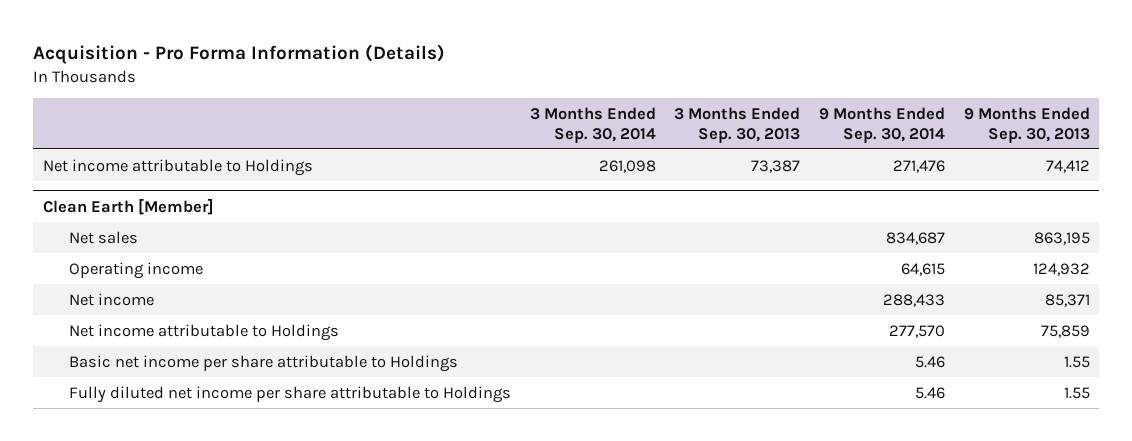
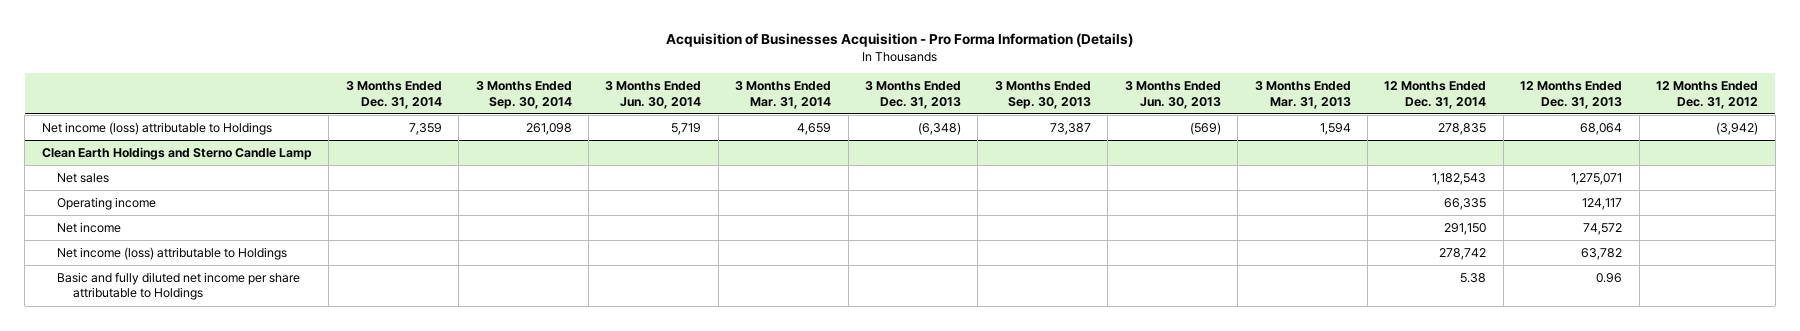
[33,44,446,65] Acquisition - Pro Forma Information (Details) -> [665,33,1133,48] Acquisition of Businesses Acquisition - Pro Forma Information (Details)
[819,106,946,143] 9 Months Ended Sep. 30, 2014 -> none
[963,106,1090,143] 9 Months Ended Sep. 30, 2013 -> none
none -> [345,81,442,109] 3 Months Ended Dec. 31, 2014
none -> [605,81,702,109] 3 Months Ended Jun. 30, 2014
none -> [735,81,832,109] 3 Months Ended Mar. 31, 2014
none -> [865,81,962,109] 3 Months Ended Dec. 31, 2013
none -> [1124,81,1221,109] 3 Months Ended Jun. 30, 2013
none -> [1254,81,1351,109] 3 Months Ended Mar. 31, 2013
none -> [1384,81,1487,109] 12 Months Ended Dec. 31, 2014
none -> [1520,81,1623,109] 12 Months Ended Dec. 31, 2013
none -> [1656,81,1759,109] 12 Months Ended Dec. 31, 2012
[42,158,313,176] Net income attributable to Holdings -> [41,121,272,135] Net income (loss) attributable to Holdings
[42,197,214,215] Clean Earth [Member] -> [41,146,312,160] Clean Earth Holdings and Sterno Candle Lamp
[69,385,512,403] Fully diluted net income per share attributable to Holdings -> none
[69,323,340,341] Net income attributable to Holdings -> [57,246,288,260] Net income (loss) attributable to Holdings
[69,354,459,372] Basic net income per share attributable to Holdings -> [57,271,301,301] Basic and fully diluted net income per share attributable to Holdings

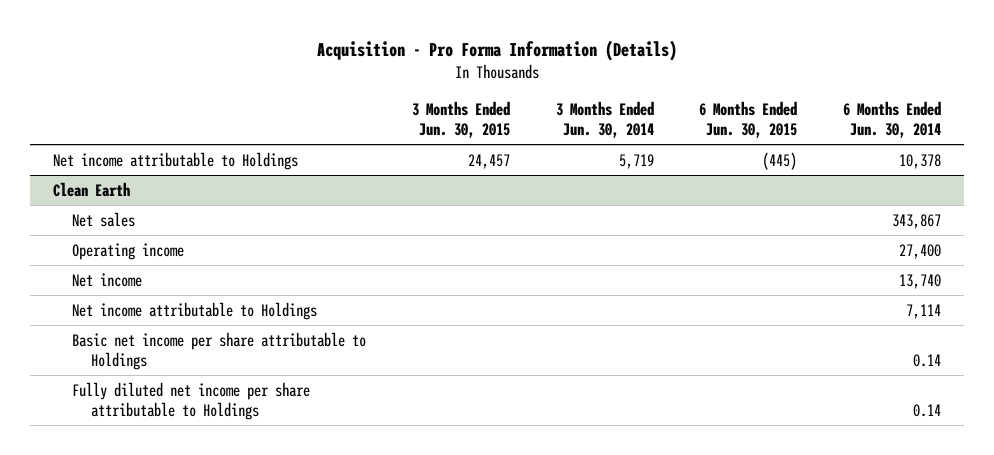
[665,33,1133,48] Acquisition of Businesses Acquisition - Pro Forma Information (Details) -> [317,39,678,61] Acquisition - Pro Forma Information (Details)
[345,81,442,109] 3 Months Ended Dec. 31, 2014 -> none
[475,81,572,109] 3 Months Ended Sep. 30, 2014 -> none
[735,81,832,109] 3 Months Ended Mar. 31, 2014 -> none
[865,81,962,109] 3 Months Ended Dec. 31, 2013 -> none
[994,81,1091,109] 3 Months Ended Sep. 30, 2013 -> none
[1124,81,1221,109] 3 Months Ended Jun. 30, 2013 -> none
[1254,81,1351,109] 3 Months Ended Mar. 31, 2013 -> none
[1384,81,1487,109] 12 Months Ended Dec. 31, 2014 -> none
[1520,81,1623,109] 12 Months Ended Dec. 31, 2013 -> none
[1656,81,1759,109] 12 Months Ended Dec. 31, 2012 -> none
none -> [411,100,510,138] 3 Months Ended Jun. 30, 2015
none -> [699,100,798,138] 6 Months Ended Jun. 30, 2015
none -> [842,100,941,138] 6 Months Ended Jun. 30, 2014
[41,146,312,160] Clean Earth Holdings and Sterno Candle Lamp -> none
[57,172,110,183] Net sales -> none
[57,196,157,210] Operating income -> none
[57,221,122,233] Net income -> none
[57,246,288,260] Net income (loss) attributable to Holdings -> none
[57,271,301,301] Basic and fully diluted net income per share attributable to Holdings -> none
[41,121,272,135] Net income (loss) attributable to Holdings -> [53,151,299,170] Net income attributable to Holdings
none -> [53,181,131,197] Clean Earth
none -> [72,211,136,227] Net sales
none -> [72,242,185,260] Operating income
none -> [72,272,143,287] Net income
none -> [72,301,318,320] Net income attributable to Holdings
none -> [72,331,367,371] Basic net income per share attributable to Holdings
none -> [72,381,311,421] Fully diluted net income per share attributable to Holdings

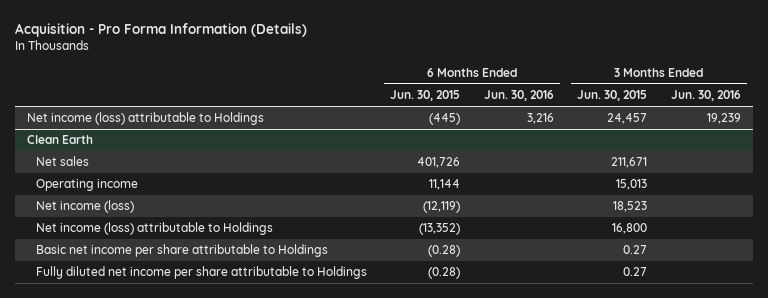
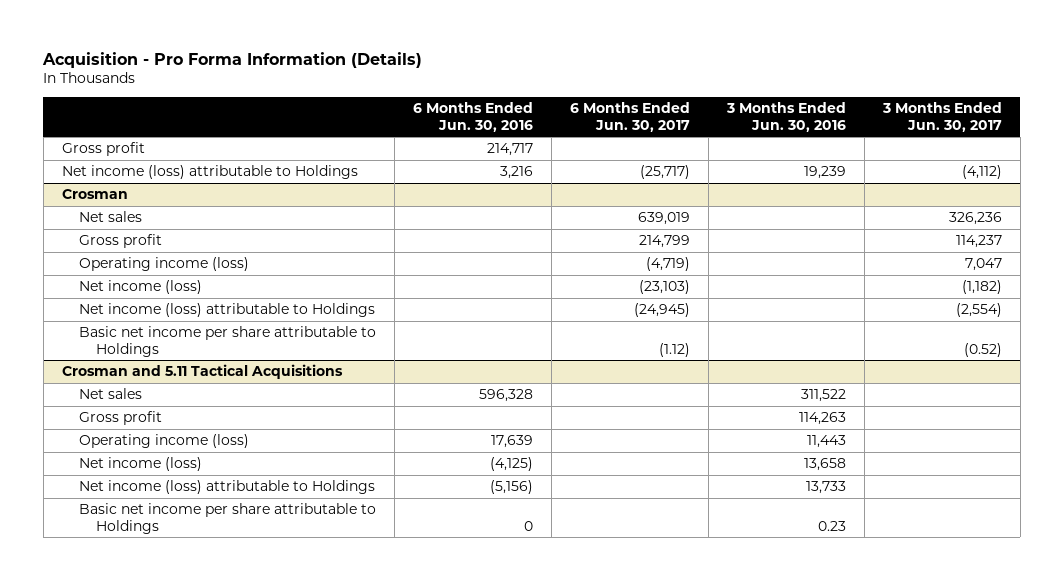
[390,90,461,102] Jun. 30, 2015 -> none
[577,90,648,102] Jun. 30, 2015 -> none
none -> [569,102,690,132] 6 Months Ended Jun. 30, 2017
none -> [881,102,1002,132] 3 Months Ended Jun. 30, 2017
none -> [61,142,145,157] Gross profit
[27,135,94,145] Clean Earth -> none
[35,156,89,167] Net sales -> none
[35,179,138,192] Operating income -> none
[35,200,134,214] Net income (loss) -> none
[35,222,273,236] Net income (loss) attributable to Holdings -> none
[35,244,328,258] Basic net income per share attributable to Holdings -> none
[35,266,367,280] Fully diluted net income per share attributable to Holdings -> none
none -> [61,189,128,200] Crosman
none -> [78,211,142,223] Net sales
none -> [78,234,162,249] Gross profit
none -> [78,257,249,272] Operating income (loss)
none -> [78,280,202,295] Net income (loss)
none -> [78,303,375,318] Net income (loss) attributable to Holdings
none -> [78,326,376,357] Basic net income per share attributable to Holdings
none -> [61,364,343,380] Crosman and 5.11 Tactical Acquisitions
none -> [78,388,142,400] Net sales
none -> [78,411,162,426] Gross profit
none -> [78,434,249,449] Operating income (loss)
none -> [78,457,202,472] Net income (loss)
none -> [78,480,375,495] Net income (loss) attributable to Holdings
none -> [78,503,376,534] Basic net income per share attributable to Holdings

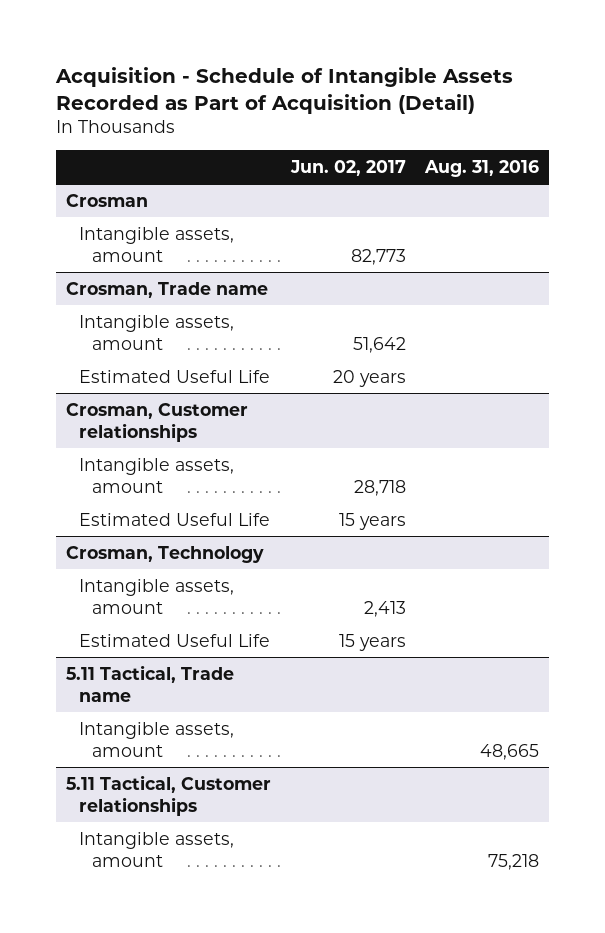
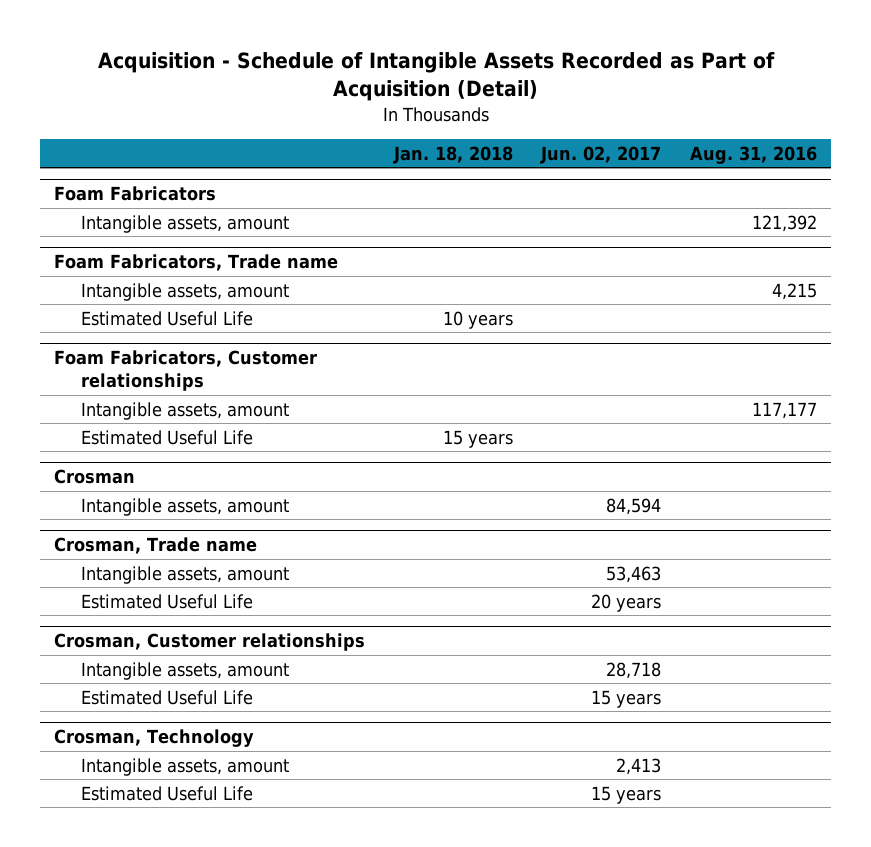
none -> [392,145,513,164] Jan. 18, 2018
none -> [54,186,217,202] Foam Fabricators
none -> [80,214,289,233] Intangible assets, amount
none -> [54,254,339,272] Foam Fabricators, Trade name
none -> [80,282,289,301] Intangible assets, amount
none -> [80,310,253,326] Estimated Useful Life
none -> [54,350,318,392] Foam Fabricators, Customer relationships
none -> [80,401,289,420] Intangible assets, amount
none -> [80,429,253,445] Estimated Useful Life
[350,248,406,265] 82,773 -> [606,497,662,515] 84,594
[352,336,406,353] 51,642 -> [606,565,662,583] 53,463
[65,664,234,702] 5.11 Tactical, Trade name -> none
[79,721,235,757] Intangible assets, amount -> none
[65,774,271,816] 5.11 Tactical, Customer relationships -> none
[79,831,235,867] Intangible assets, amount -> none

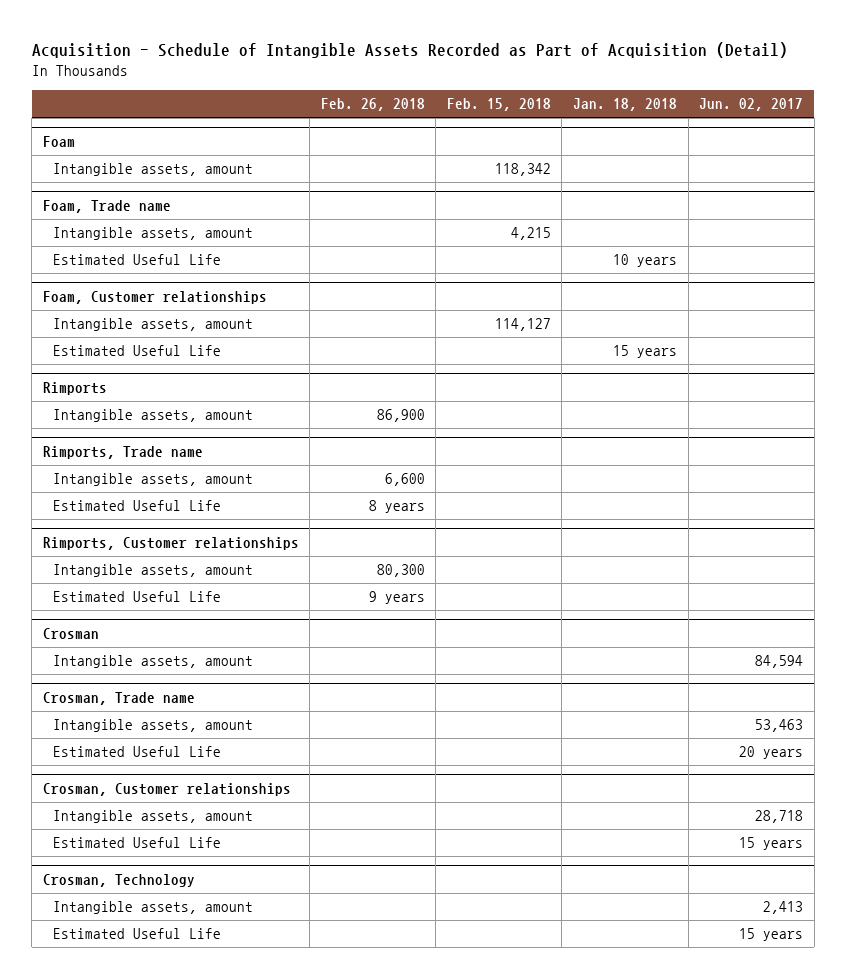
[689,145,817,164] Aug. 31, 2016 -> none
none -> [320,98,425,112] Feb. 26, 2018
none -> [446,98,551,112] Feb. 15, 2018
[54,186,217,202] Foam Fabricators -> [42,136,75,148] Foam
[54,254,339,272] Foam Fabricators, Trade name -> [42,200,171,214] Foam, Trade name
[54,350,318,392] Foam Fabricators, Customer relationships -> [42,291,267,305] Foam, Customer relationships
none -> [42,382,107,396] Rimports
none -> [53,409,254,423] Intangible assets, amount
none -> [42,446,203,460] Rimports, Trade name
none -> [53,473,254,487] Intangible assets, amount
none -> [53,500,222,512] Estimated Useful Life
none -> [42,537,299,551] Rimports, Customer relationships
none -> [53,564,254,578] Intangible assets, amount
none -> [53,591,222,603] Estimated Useful Life

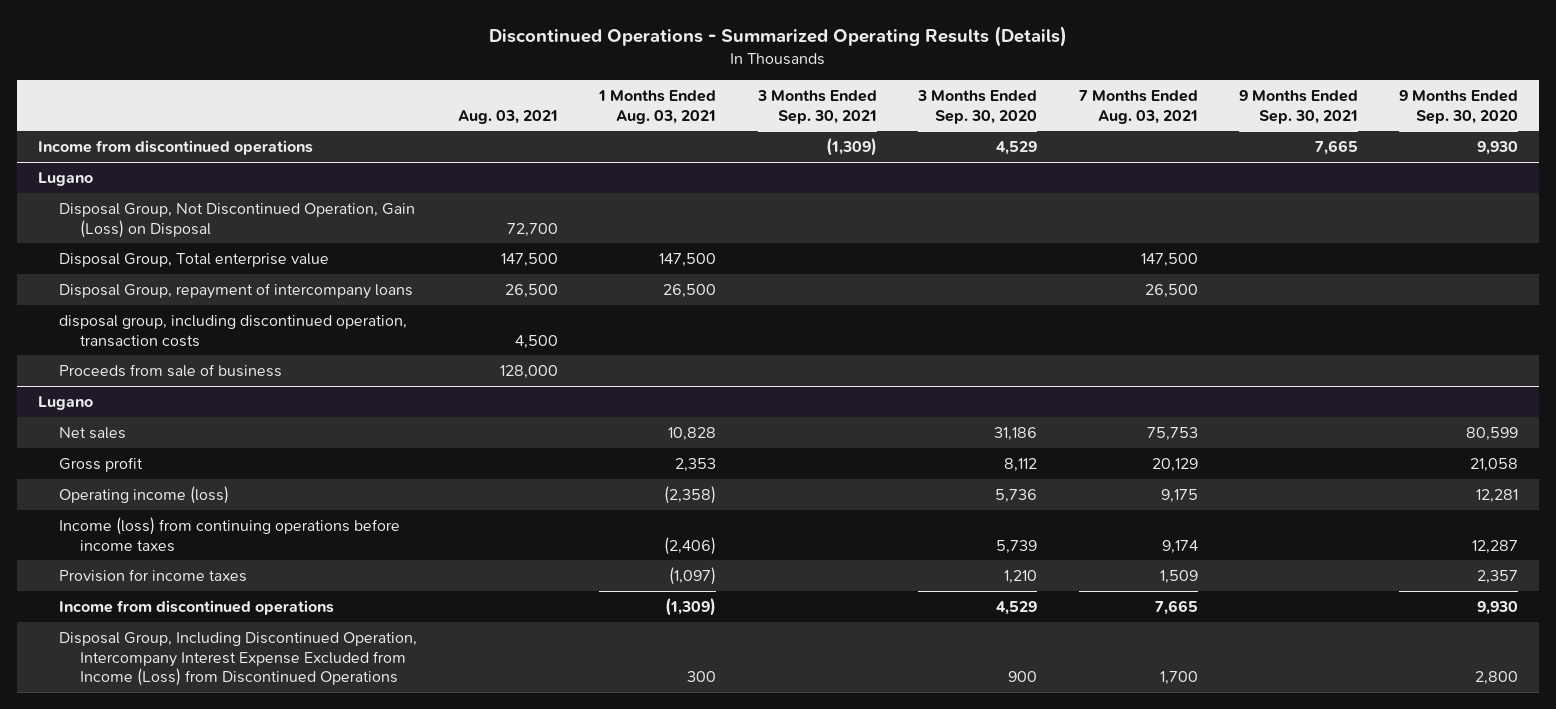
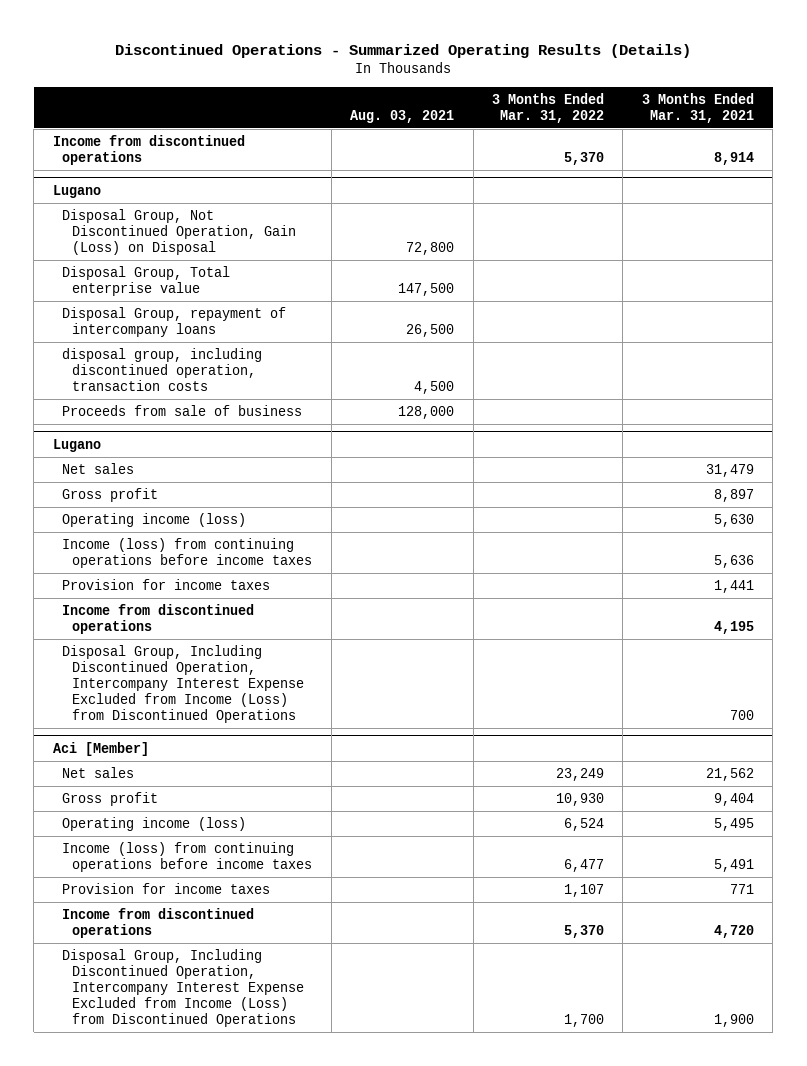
[598,89,717,124] 1 Months Ended Aug. 03, 2021 -> none
[756,89,877,124] 3 Months Ended Sep. 30, 2021 -> none
[917,89,1038,124] 3 Months Ended Sep. 30, 2020 -> none
[1078,89,1198,124] 7 Months Ended Aug. 03, 2021 -> none
[1238,89,1358,124] 9 Months Ended Sep. 30, 2021 -> none
[1399,89,1519,124] 9 Months Ended Sep. 30, 2020 -> none
none -> [491,92,604,123] 3 Months Ended Mar. 31, 2022
none -> [641,92,754,123] 3 Months Ended Mar. 31, 2021
[507,222,559,237] 72,700 -> [406,242,455,256] 72,800
none -> [52,742,149,757] Aci [Member]
none -> [62,767,135,779] Net sales
none -> [62,792,159,807] Gross profit
none -> [62,817,247,832] Operating income (loss)
none -> [62,842,313,873] Income (loss) from continuing operations before income taxes
none -> [62,883,271,895] Provision for income taxes
none -> [62,908,255,939] Income from discontinued operations
none -> [62,949,305,1028] Disposal Group, Including Discontinued Operation, Intercompany Interest Expense Excluded from Income (Loss) from Discontinued Operations

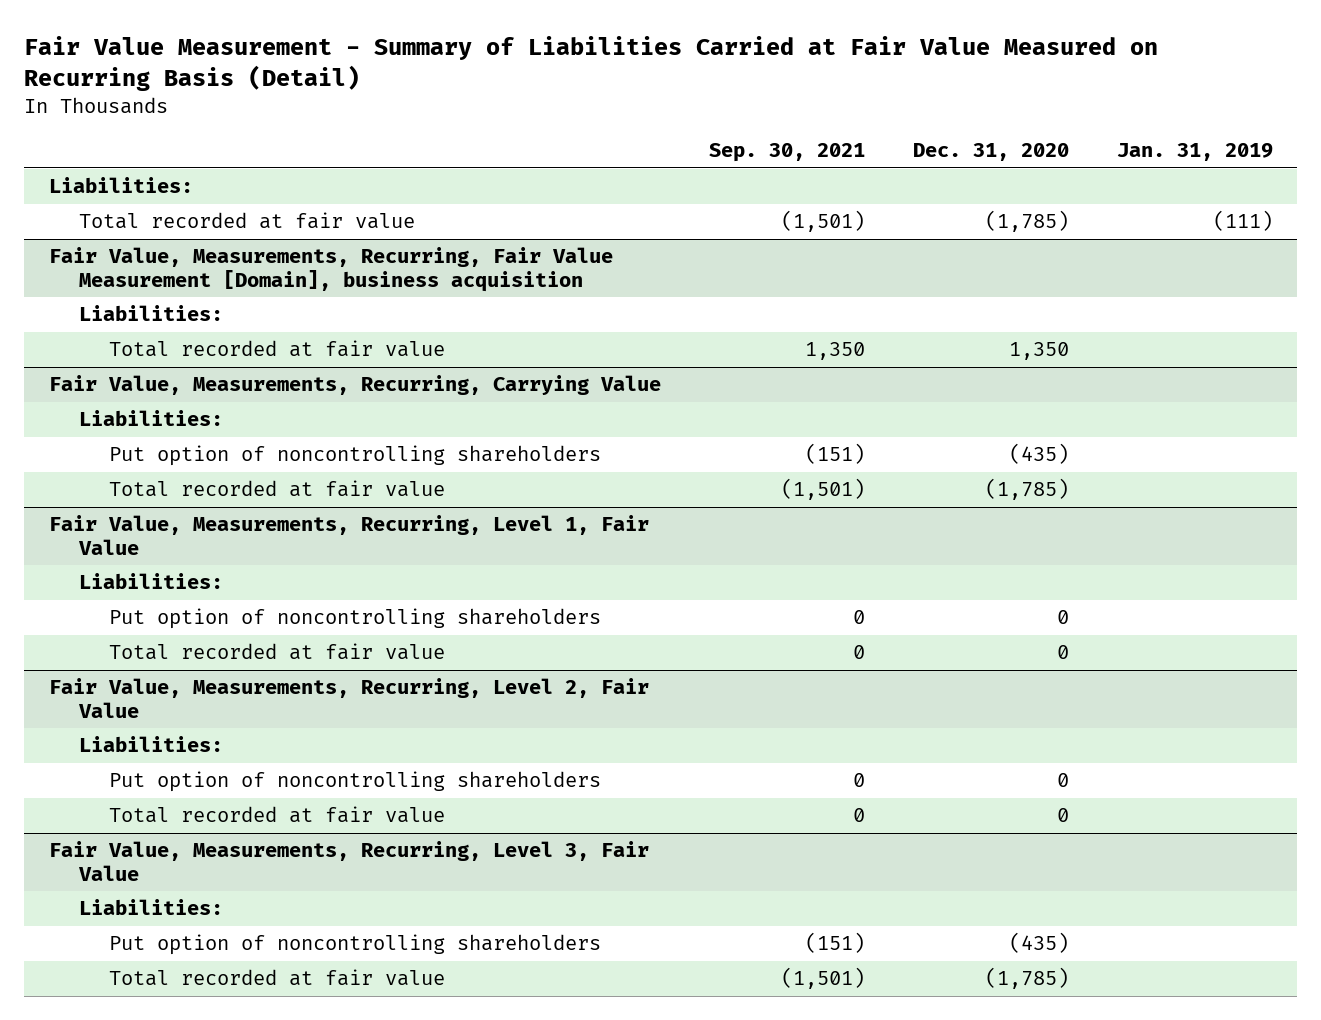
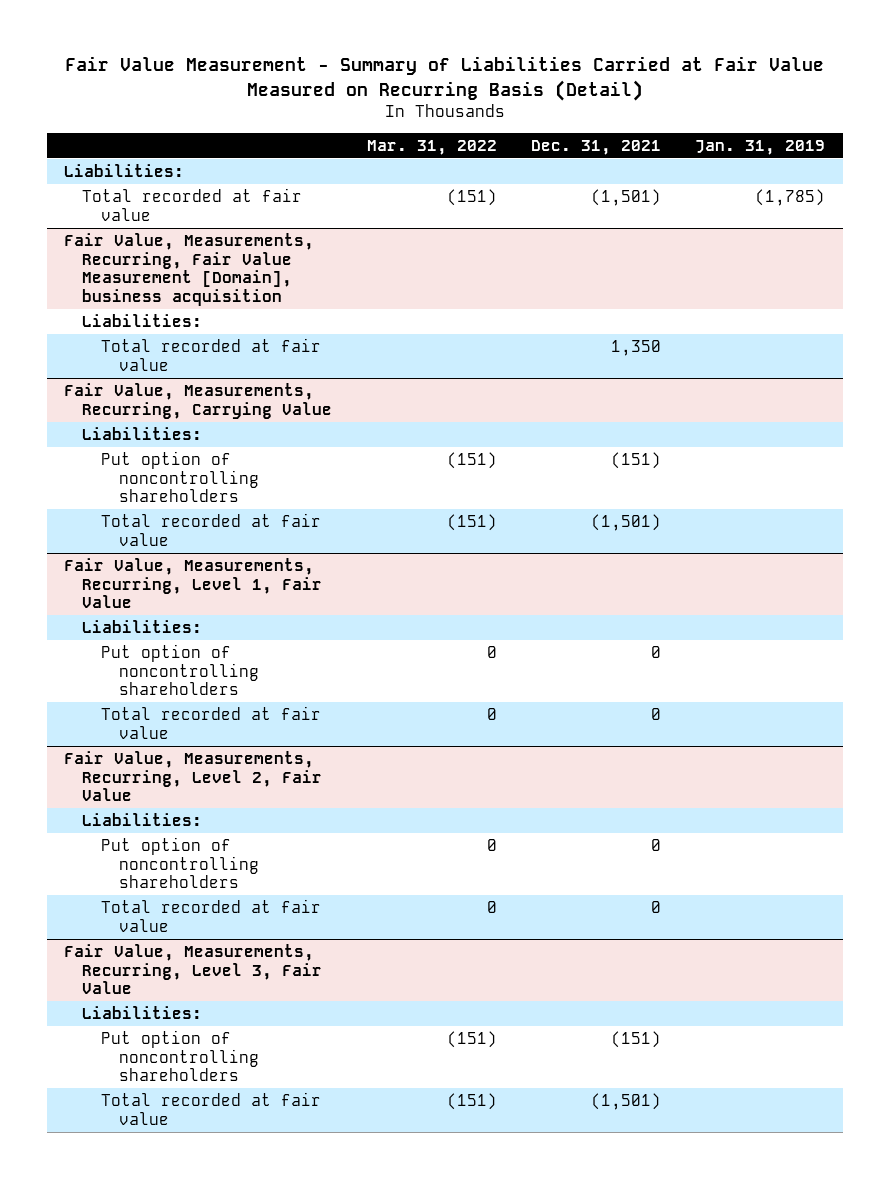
[708,143,865,163] Sep. 30, 2021 -> none
[912,143,1069,162] Dec. 31, 2020 -> none
none -> [366,139,497,155] Mar. 31, 2022
none -> [531,139,662,155] Dec. 31, 2021
[1212,210,1273,232] (111) -> [755,189,826,207] (1,785)

